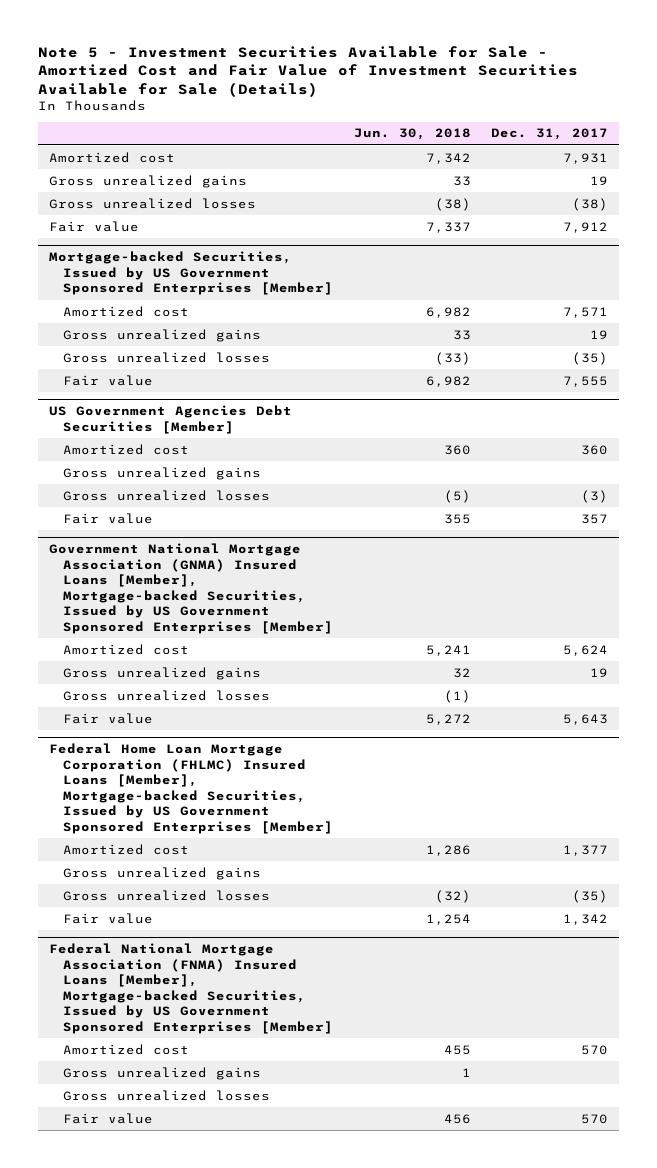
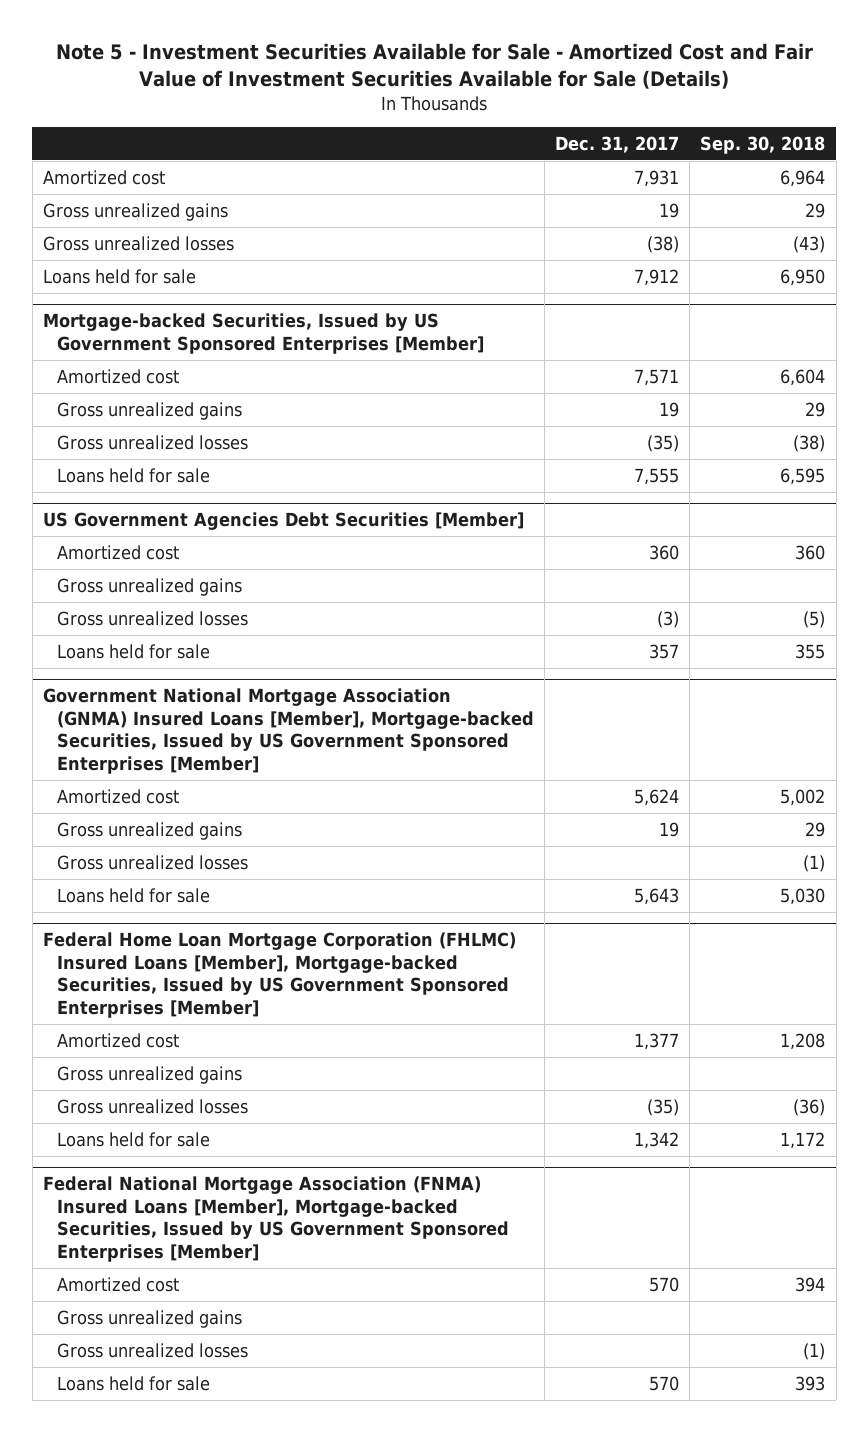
[353,128,471,141] Jun. 30, 2018 -> none
none -> [700,135,826,154] Sep. 30, 2018
[48,220,139,232] Fair value -> [42,268,196,284] Loans held for sale
[63,374,154,386] Fair value -> [56,467,210,483] Loans held for sale
[63,512,154,524] Fair value -> [56,643,210,659] Loans held for sale
[63,712,154,724] Fair value -> [56,887,210,903] Loans held for sale
[63,912,154,924] Fair value -> [56,1131,210,1147] Loans held for sale
[63,1112,154,1124] Fair value -> [56,1375,210,1391] Loans held for sale

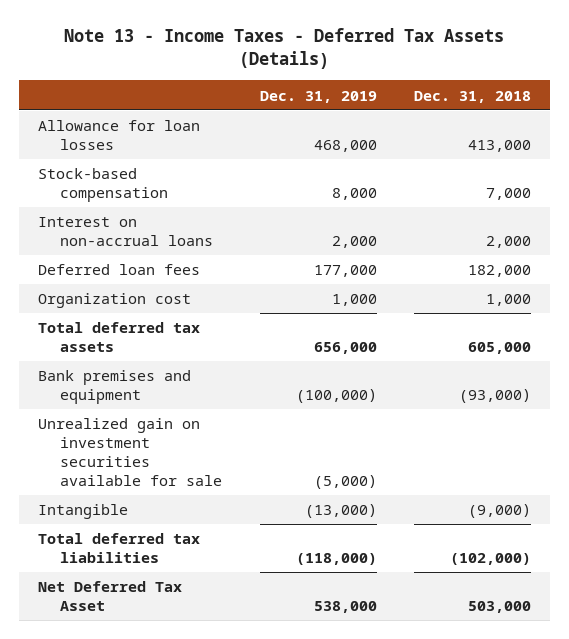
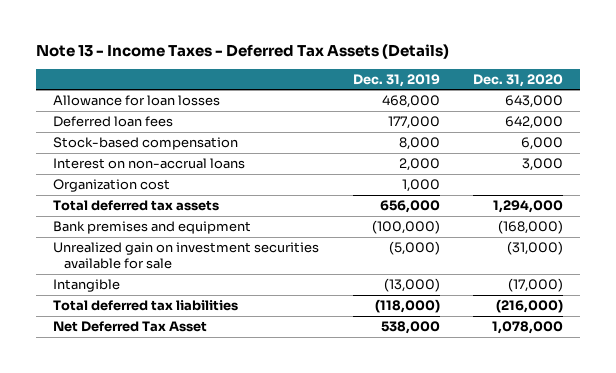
[414,90,532,103] Dec. 31, 2018 -> none
none -> [473,73,564,87] Dec. 31, 2020
[37,264,200,276] Deferred loan fees -> [52,116,173,128] Deferred loan fees

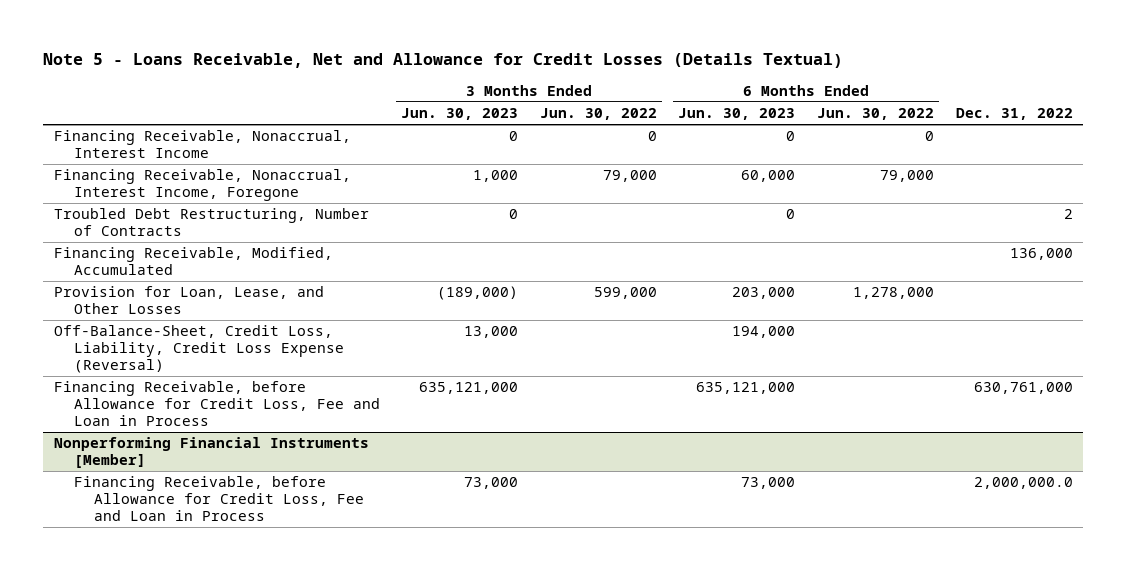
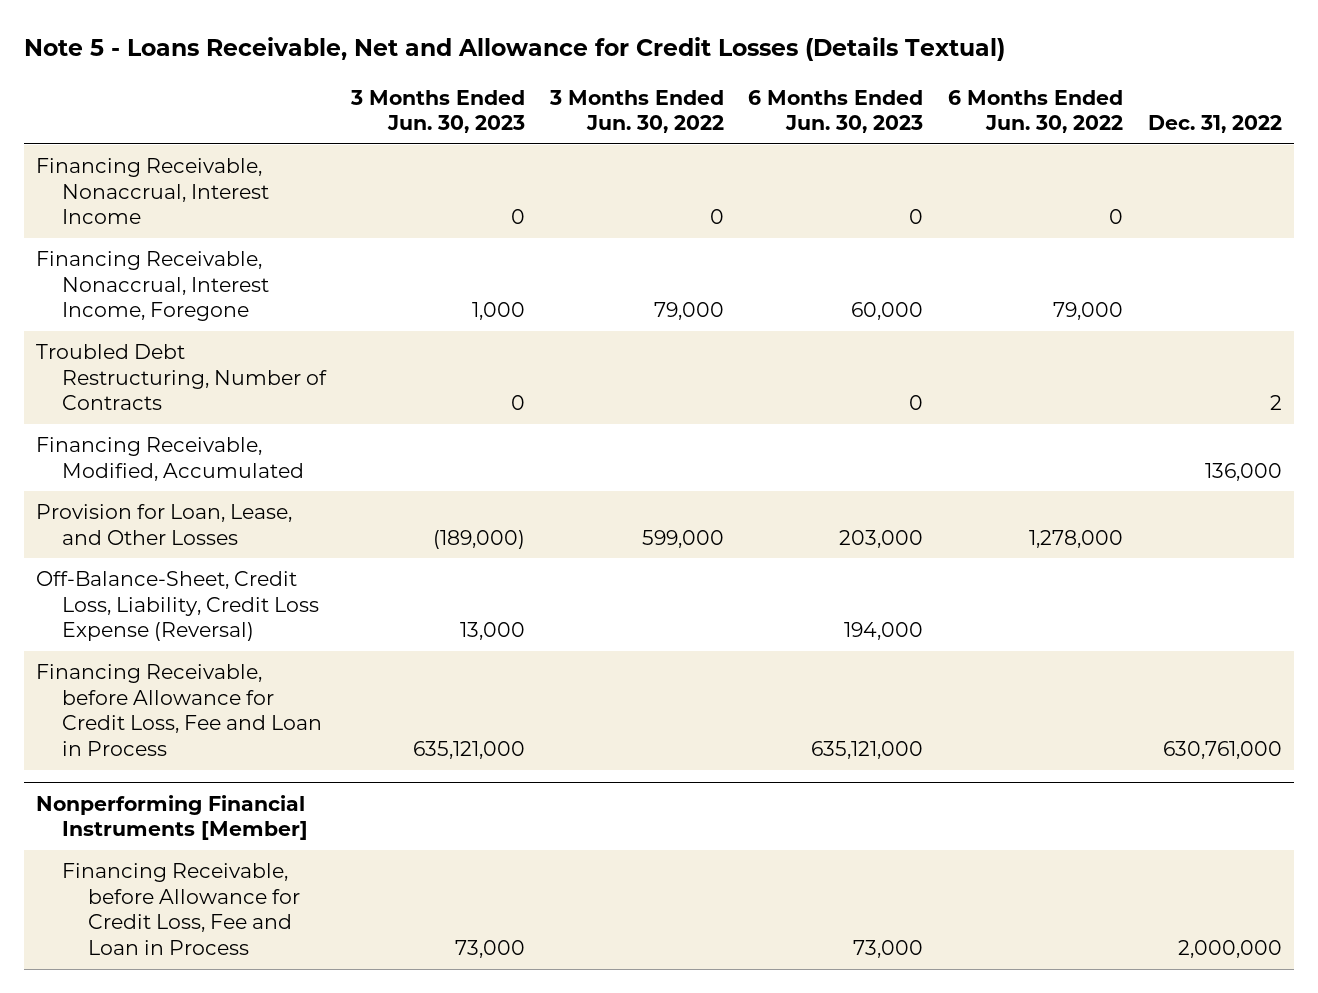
[973,477,1073,490] 2,000,000.0 -> [1178,939,1283,958] 2,000,000

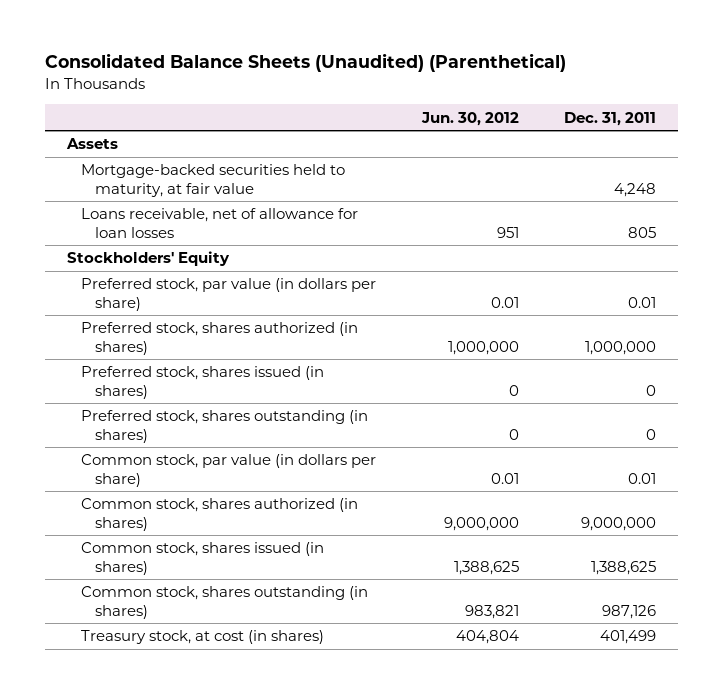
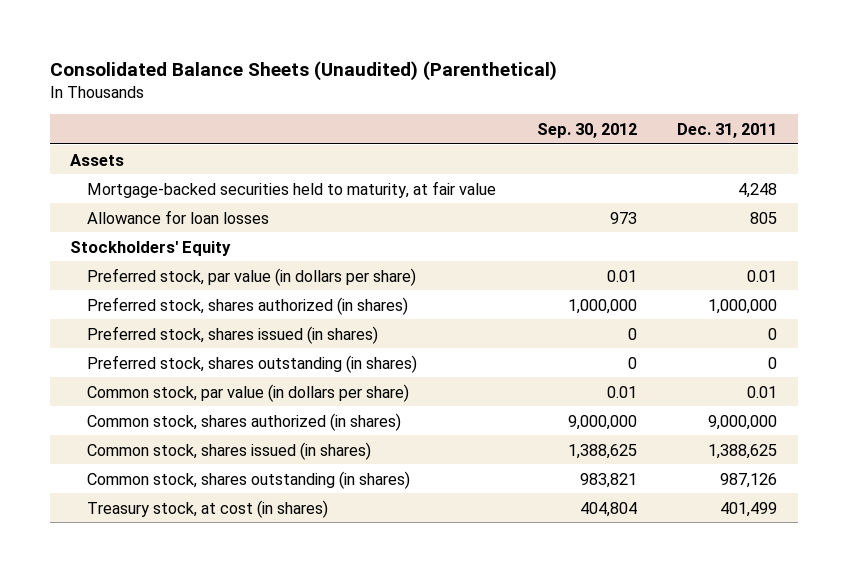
[420,111,519,126] Jun. 30, 2012 -> none
none -> [536,123,637,139] Sep. 30, 2012
[81,208,359,238] Loans receivable, net of allowance for loan losses -> [87,209,270,224] Allowance for loan losses

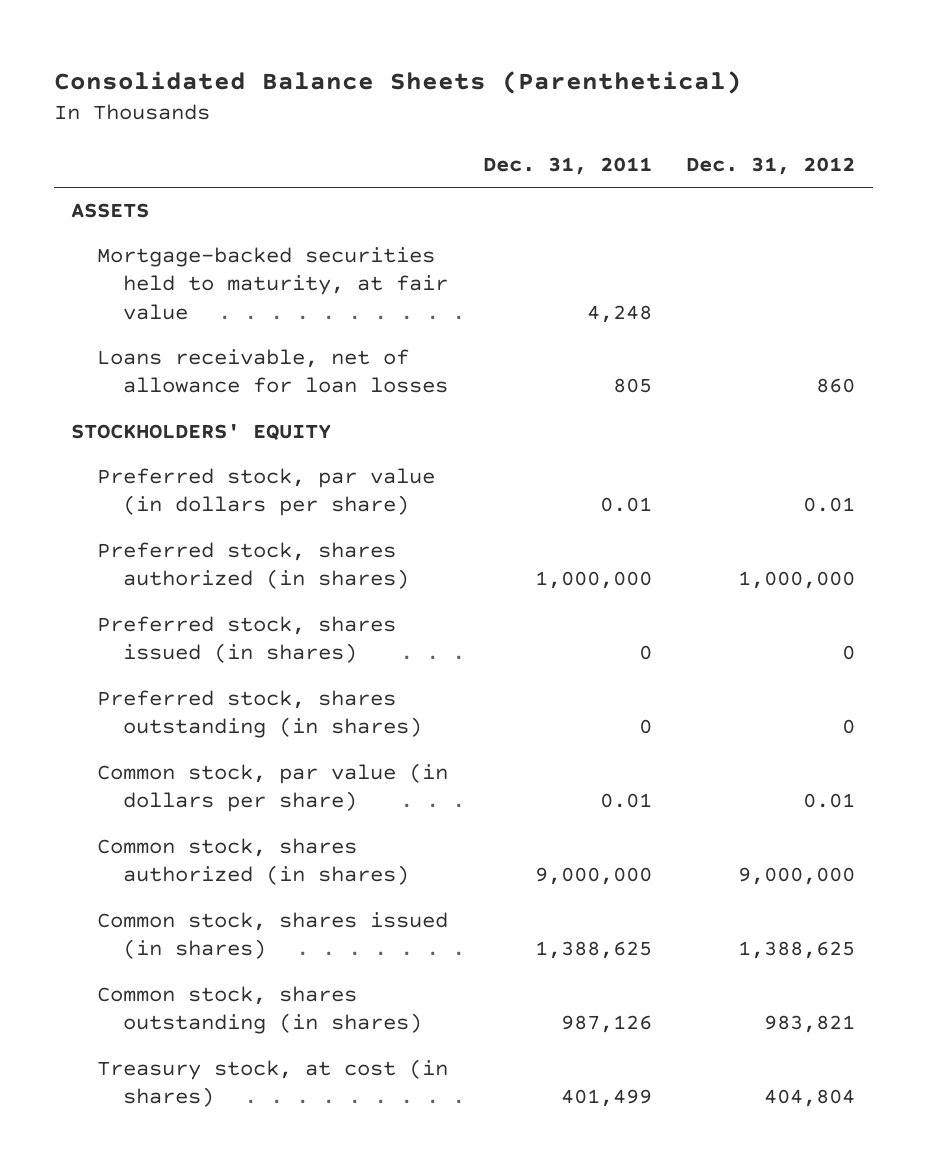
[50,60,558,81] Consolidated Balance Sheets (Unaudited) (Parenthetical) -> [53,70,742,94] Consolidated Balance Sheets (Parenthetical)
[536,123,637,139] Sep. 30, 2012 -> none
none -> [686,157,856,176] Dec. 31, 2012
[70,153,125,166] Assets -> [71,203,150,219] ASSETS
[87,209,270,224] Allowance for loan losses -> [97,349,449,394] Loans receivable, net of allowance for loan losses
[70,240,232,256] Stockholders' Equity -> [71,424,332,441] STOCKHOLDERS' EQUITY

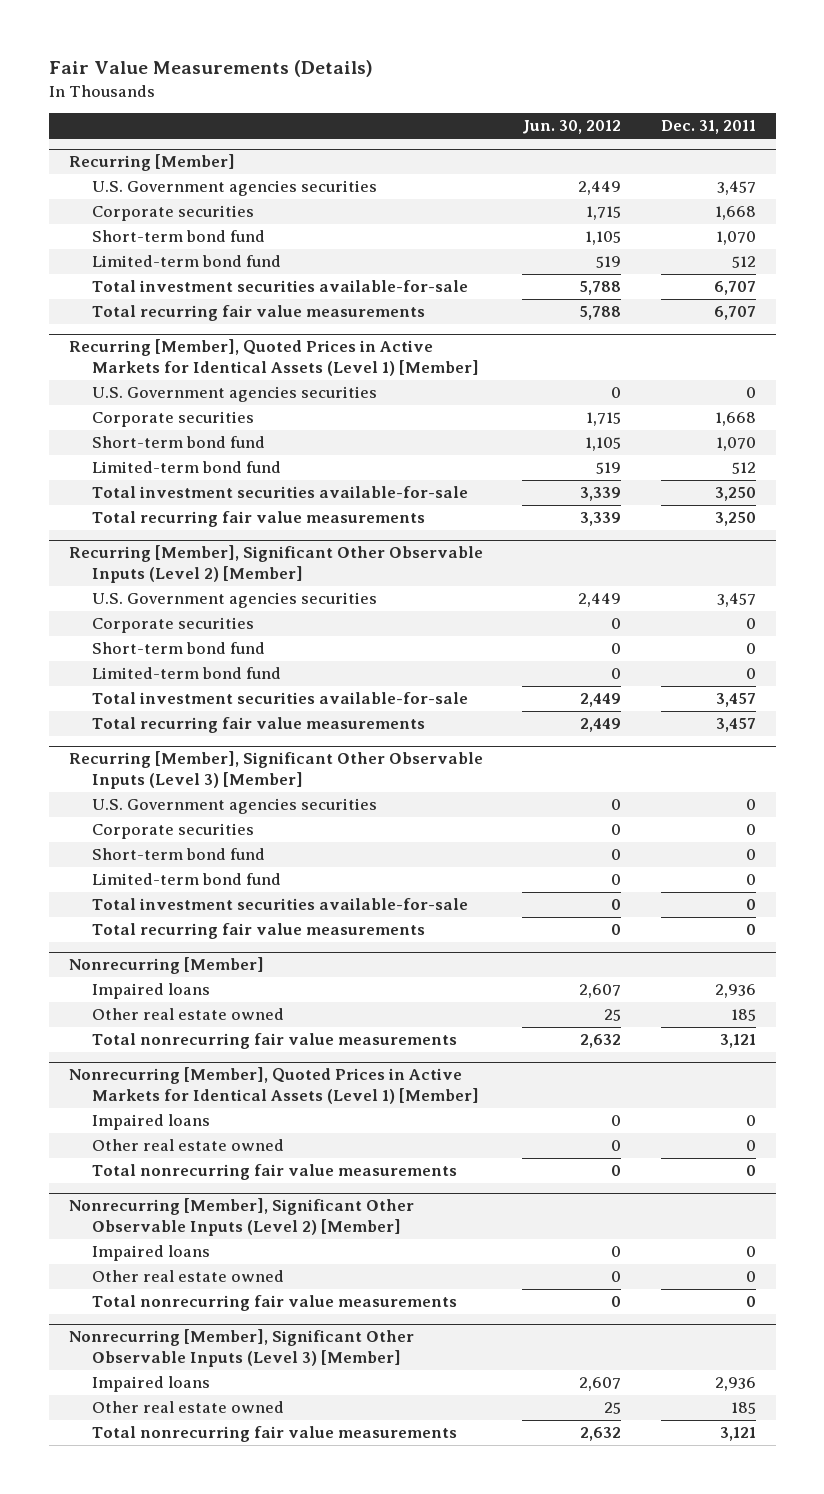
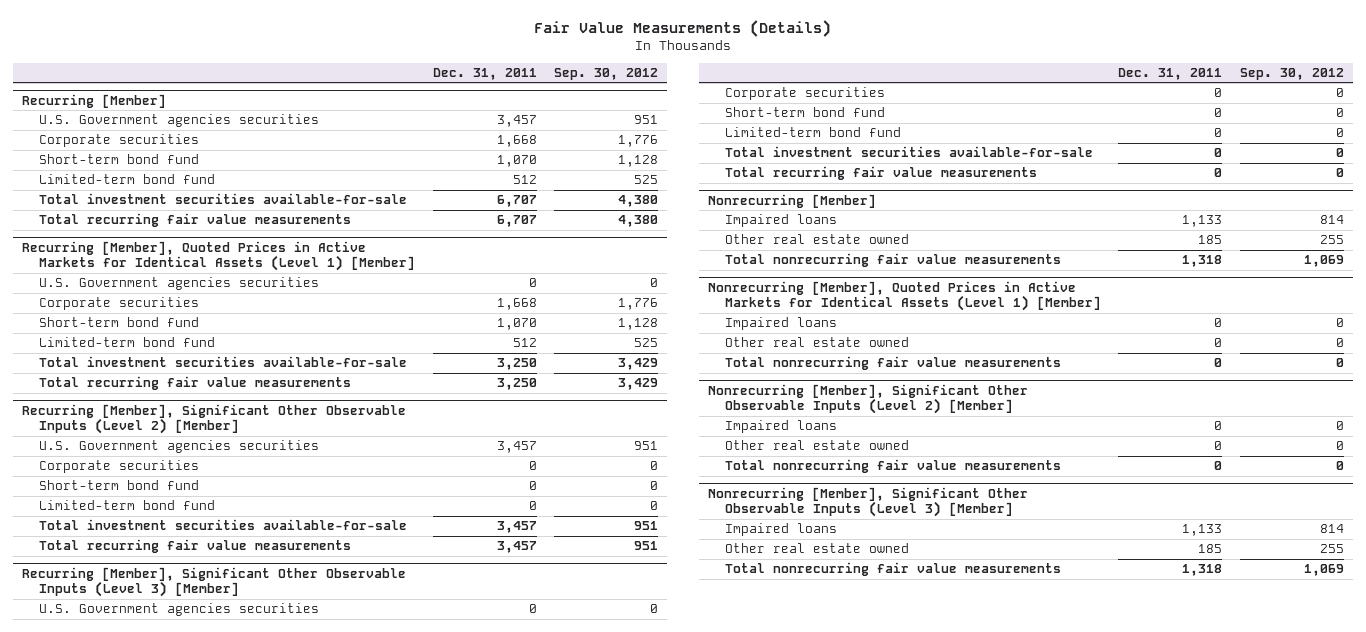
[522,120,622,135] Jun. 30, 2012 -> none
none -> [554,67,659,80] Sep. 30, 2012
[714,984,756,999] 2,936 -> [1182,215,1223,228] 1,133
[719,1034,756,1049] 3,121 -> [1182,255,1223,268] 1,318
[714,1377,756,1392] 2,936 -> [1182,524,1223,537] 1,133
[719,1427,756,1442] 3,121 -> [1182,564,1223,577] 1,318

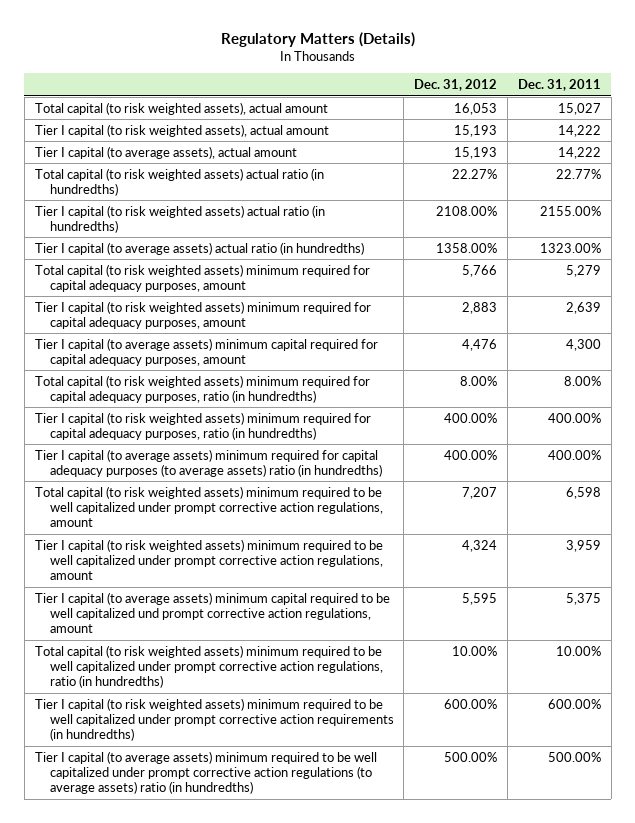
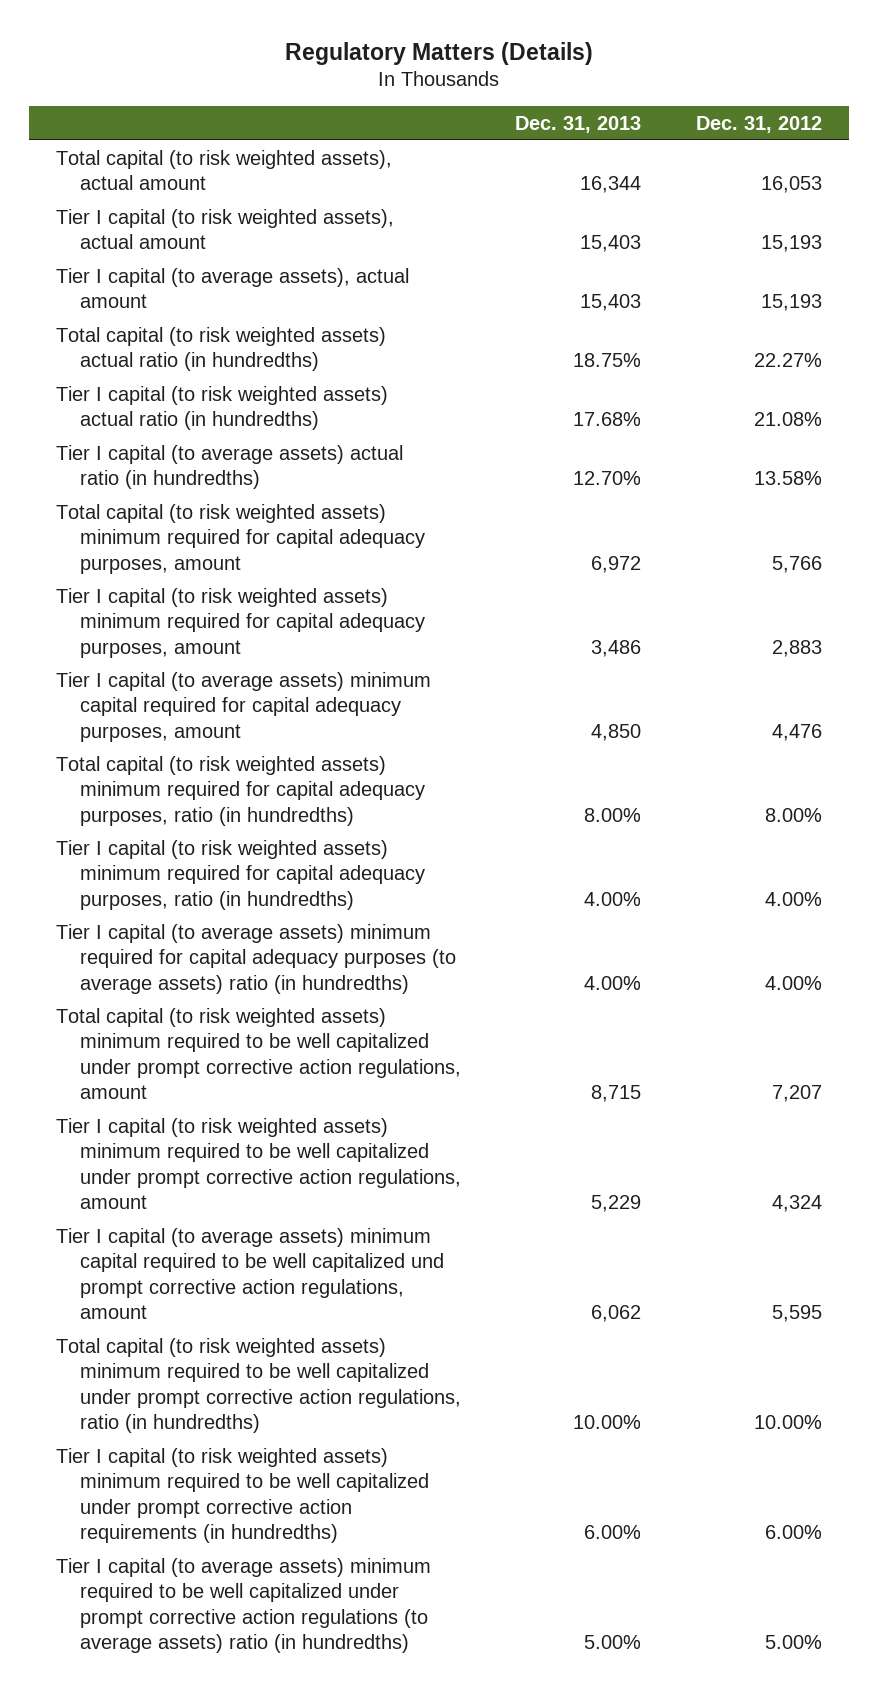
[517,79,601,92] Dec. 31, 2011 -> none
none -> [515,115,642,133] Dec. 31, 2013
[436,205,498,216] 2108.00% -> [753,412,822,427] 21.08%
[436,242,498,253] 1358.00% -> [753,471,822,486] 13.58%
[444,412,498,423] 400.00% -> [764,891,822,906] 4.00%
[444,449,498,460] 400.00% -> [764,975,822,990] 4.00%
[444,698,498,709] 600.00% -> [764,1524,822,1539] 6.00%
[444,751,498,762] 500.00% -> [764,1634,822,1649] 5.00%

